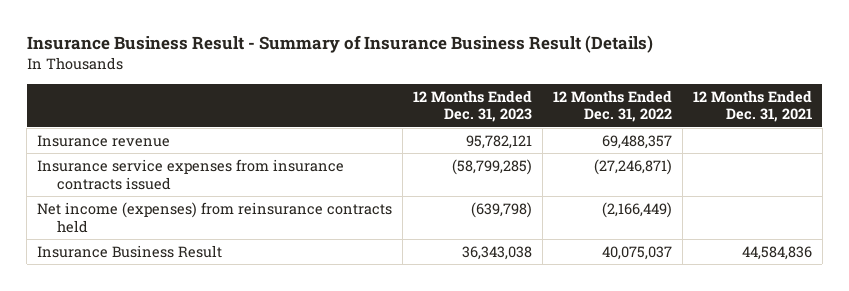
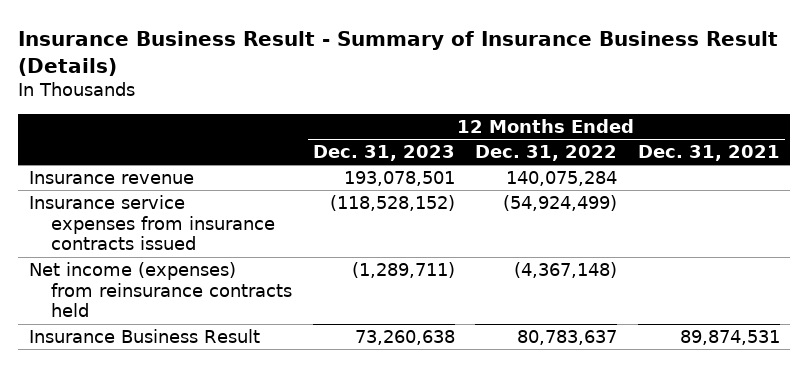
[465,134,532,149] 95,782,121 -> [343,171,455,187] 193,078,501
[601,134,672,149] 69,488,357 -> [506,171,618,187] 140,075,284
[451,158,532,175] (58,799,285) -> [329,195,455,212] (118,528,152)
[593,158,672,175] (27,246,871) -> [503,195,618,212] (54,924,499)
[470,201,532,218] (639,798) -> [351,262,455,279] (1,289,711)
[601,201,672,218] (2,166,449) -> [514,262,618,279] (4,367,148)
[461,245,532,260] 36,343,038 -> [354,330,455,346] 73,260,638
[601,245,672,260] 40,075,037 -> [517,330,618,346] 80,783,637
[741,245,812,260] 44,584,836 -> [679,330,780,346] 89,874,531

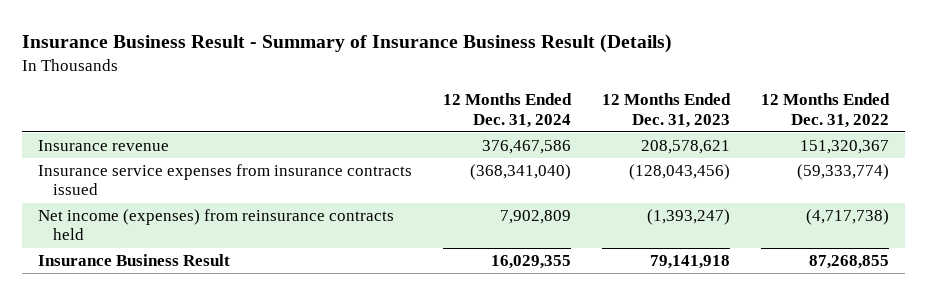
[637,145,780,162] Dec. 31, 2021 -> none
none -> [442,93,572,128] 12 Months Ended Dec. 31, 2024
[343,171,455,187] 193,078,501 -> [640,139,730,154] 208,578,621
[506,171,618,187] 140,075,284 -> [800,139,890,154] 151,320,367
[329,195,455,212] (118,528,152) -> [628,163,730,180] (128,043,456)
[503,195,618,212] (54,924,499) -> [797,163,890,180] (59,333,774)
[351,262,455,279] (1,289,711) -> [646,208,730,225] (1,393,247)
[514,262,618,279] (4,367,148) -> [806,208,890,225] (4,717,738)
[354,330,455,346] 73,260,638 -> [649,254,730,269] 79,141,918
[517,330,618,346] 80,783,637 -> [809,254,890,269] 87,268,855

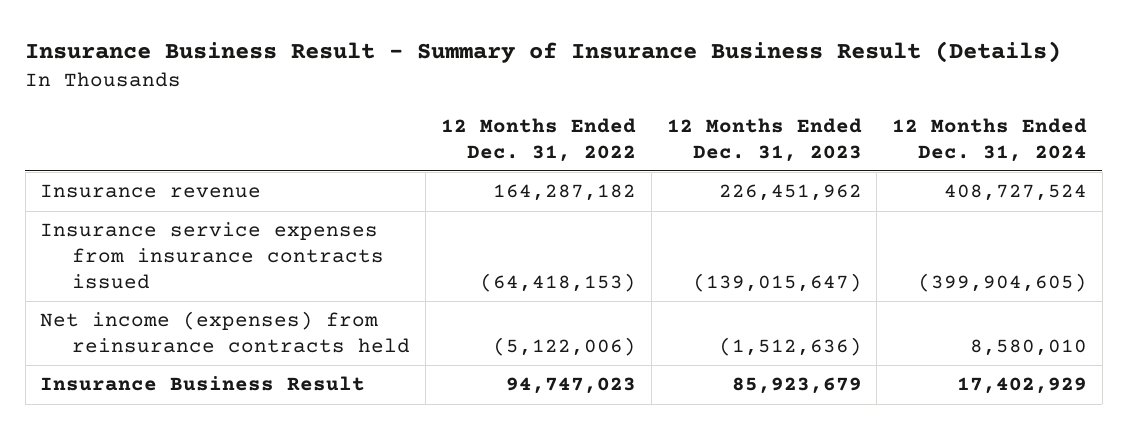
[481,139,571,154] 376,467,586 -> [944,184,1088,202] 408,727,524
[640,139,730,154] 208,578,621 -> [718,184,862,202] 226,451,962
[800,139,890,154] 151,320,367 -> [492,184,636,202] 164,287,182
[469,163,571,180] (368,341,040) -> [918,272,1088,292] (399,904,605)
[628,163,730,180] (128,043,456) -> [692,272,862,292] (139,015,647)
[797,163,890,180] (59,333,774) -> [479,272,636,292] (64,418,153)
[499,209,571,224] 7,902,809 -> [970,338,1088,356] 8,580,010
[646,208,730,225] (1,393,247) -> [718,336,862,356] (1,512,636)
[806,208,890,225] (4,717,738) -> [492,336,636,356] (5,122,006)
[490,254,571,269] 16,029,355 -> [957,377,1088,395] 17,402,929
[649,254,730,269] 79,141,918 -> [731,377,862,395] 85,923,679
[809,254,890,269] 87,268,855 -> [505,377,636,395] 94,747,023

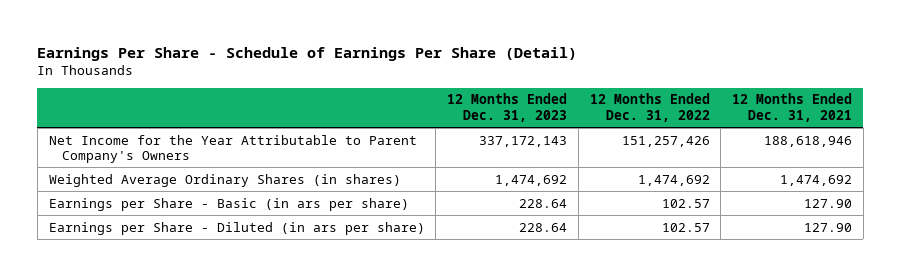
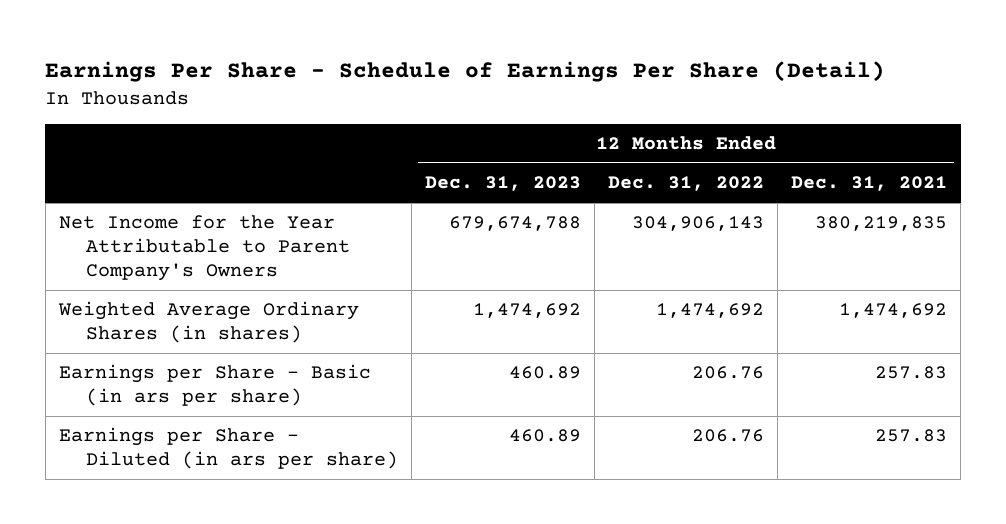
[479,135,568,147] 337,172,143 -> [449,216,582,232] 679,674,788
[621,135,710,147] 151,257,426 -> [632,216,765,232] 304,906,143
[764,135,853,147] 188,618,946 -> [815,216,948,232] 380,219,835
[519,198,568,208] 228.64 -> [509,366,582,380] 460.89
[661,198,710,208] 102.57 -> [692,366,765,380] 206.76
[804,198,853,208] 127.90 -> [875,366,948,380] 257.83
[519,222,568,232] 228.64 -> [509,429,582,443] 460.89
[661,222,710,232] 102.57 -> [692,429,765,443] 206.76
[804,222,853,232] 127.90 -> [875,429,948,443] 257.83

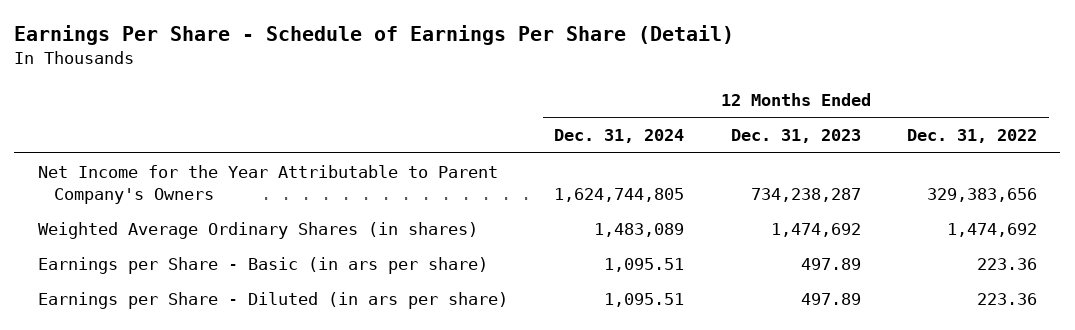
[791,176,948,192] Dec. 31, 2021 -> none
none -> [554,129,685,144] Dec. 31, 2024
[449,216,582,232] 679,674,788 -> [750,187,861,202] 734,238,287
[632,216,765,232] 304,906,143 -> [927,187,1038,202] 329,383,656
[509,366,582,380] 460.89 -> [800,258,861,271] 497.89
[692,366,765,380] 206.76 -> [977,258,1038,271] 223.36
[509,429,582,443] 460.89 -> [800,293,861,306] 497.89
[692,429,765,443] 206.76 -> [977,293,1038,306] 223.36

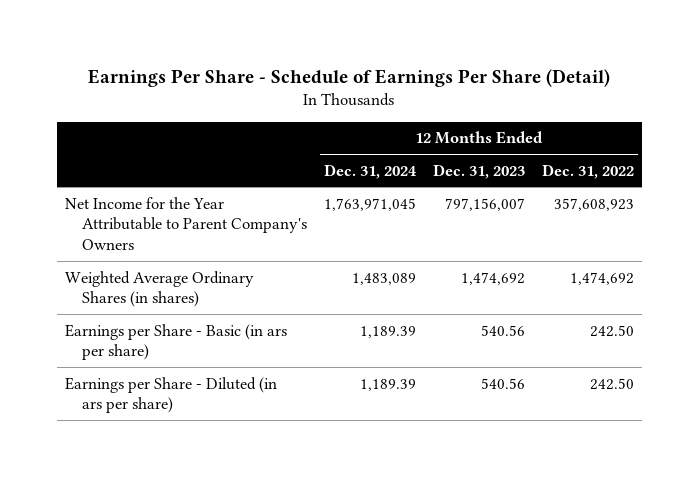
[554,187,685,202] 1,624,744,805 -> [324,197,417,211] 1,763,971,045
[750,187,861,202] 734,238,287 -> [444,197,525,211] 797,156,007
[927,187,1038,202] 329,383,656 -> [553,197,634,211] 357,608,923
[604,258,685,273] 1,095.51 -> [360,325,417,338] 1,189.39
[800,258,861,271] 497.89 -> [480,324,525,336] 540.56
[977,258,1038,271] 223.36 -> [589,324,634,337] 242.50
[604,293,685,308] 1,095.51 -> [360,378,417,391] 1,189.39
[800,293,861,306] 497.89 -> [480,377,525,389] 540.56
[977,293,1038,306] 223.36 -> [589,377,634,390] 242.50

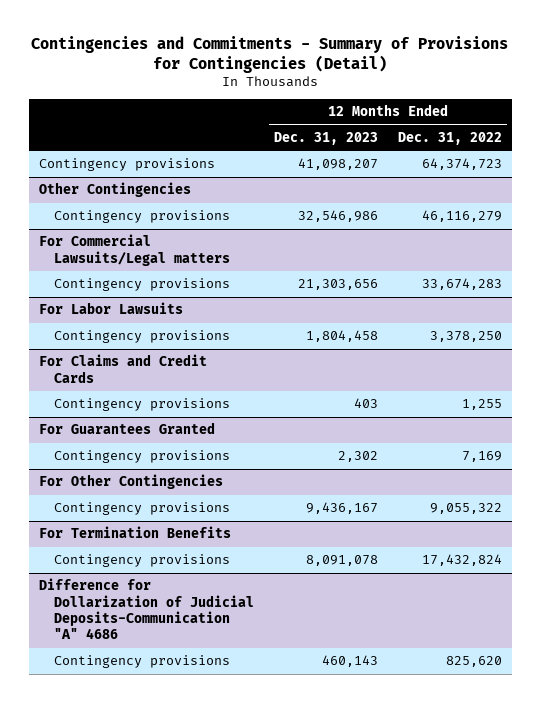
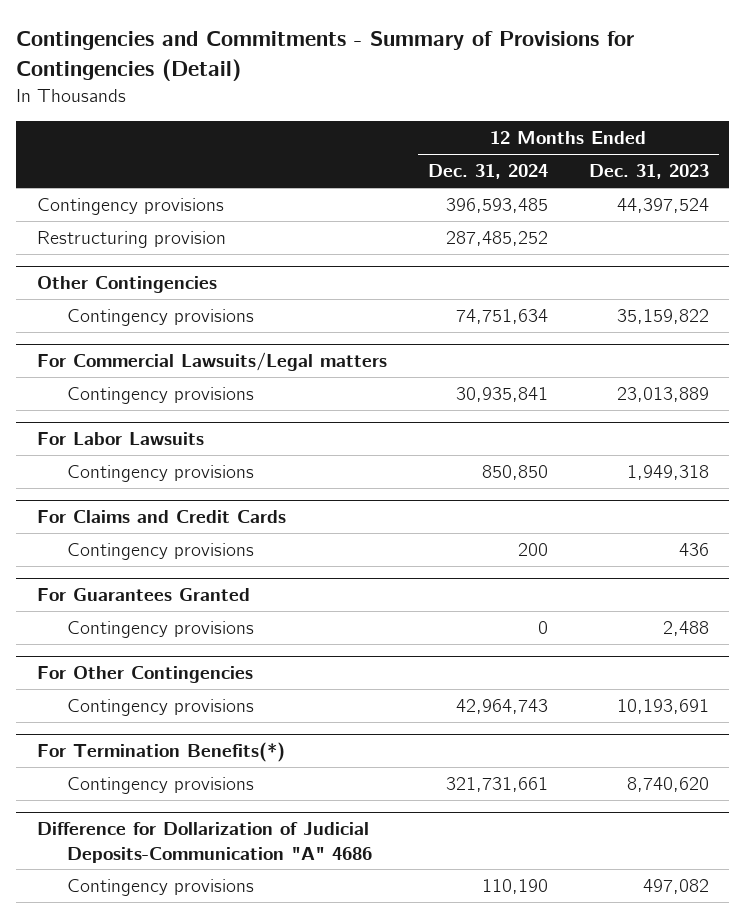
[398,131,503,145] Dec. 31, 2022 -> none
none -> [427,164,548,180] Dec. 31, 2024
[298,158,379,171] 41,098,207 -> [616,198,709,214] 44,397,524
none -> [36,231,226,249] Restructuring provision
[298,210,379,223] 32,546,986 -> [616,309,709,325] 35,159,822
[298,279,379,291] 21,303,656 -> [616,387,709,403] 23,013,889
[306,330,379,343] 1,804,458 -> [626,465,709,481] 1,949,318
[354,398,379,409] 403 -> [678,543,709,557] 436
[338,451,379,463] 2,302 -> [662,621,709,637] 2,488
[306,502,379,515] 9,436,167 -> [616,699,709,715] 10,193,691
[38,526,231,539] For Termination Benefits -> [36,742,285,763] For Termination Benefits(*)
[306,555,379,567] 8,091,078 -> [626,777,709,793] 8,740,620
[322,655,379,668] 460,143 -> [642,879,709,895] 497,082

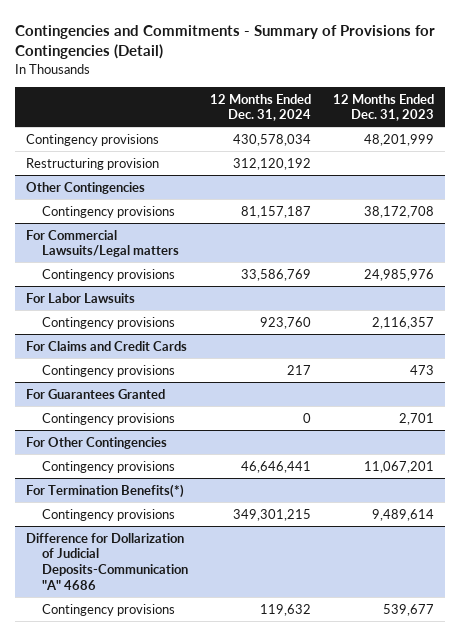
[445,198,548,214] 396,593,485 -> [232,133,311,146] 430,578,034
[616,198,709,214] 44,397,524 -> [363,133,434,146] 48,201,999
[445,231,548,247] 287,485,252 -> [232,157,311,170] 312,120,192
[455,309,548,325] 74,751,634 -> [240,205,311,218] 81,157,187
[616,309,709,325] 35,159,822 -> [363,205,434,218] 38,172,708
[455,387,548,403] 30,935,841 -> [240,268,311,281] 33,586,769
[616,387,709,403] 23,013,889 -> [363,268,434,281] 24,985,976
[481,465,548,481] 850,850 -> [259,316,311,329] 923,760
[626,465,709,481] 1,949,318 -> [371,316,434,329] 2,116,357
[517,543,548,557] 200 -> [286,364,311,375] 217
[678,543,709,557] 436 -> [409,364,434,375] 473
[662,621,709,637] 2,488 -> [398,412,434,425] 2,701
[455,699,548,715] 42,964,743 -> [240,460,311,473] 46,646,441
[616,699,709,715] 10,193,691 -> [363,460,434,473] 11,067,201
[445,777,548,793] 321,731,661 -> [232,508,311,521] 349,301,215
[626,777,709,793] 8,740,620 -> [371,508,434,521] 9,489,614
[481,879,548,895] 110,190 -> [259,603,311,616] 119,632
[642,879,709,895] 497,082 -> [382,603,434,616] 539,677

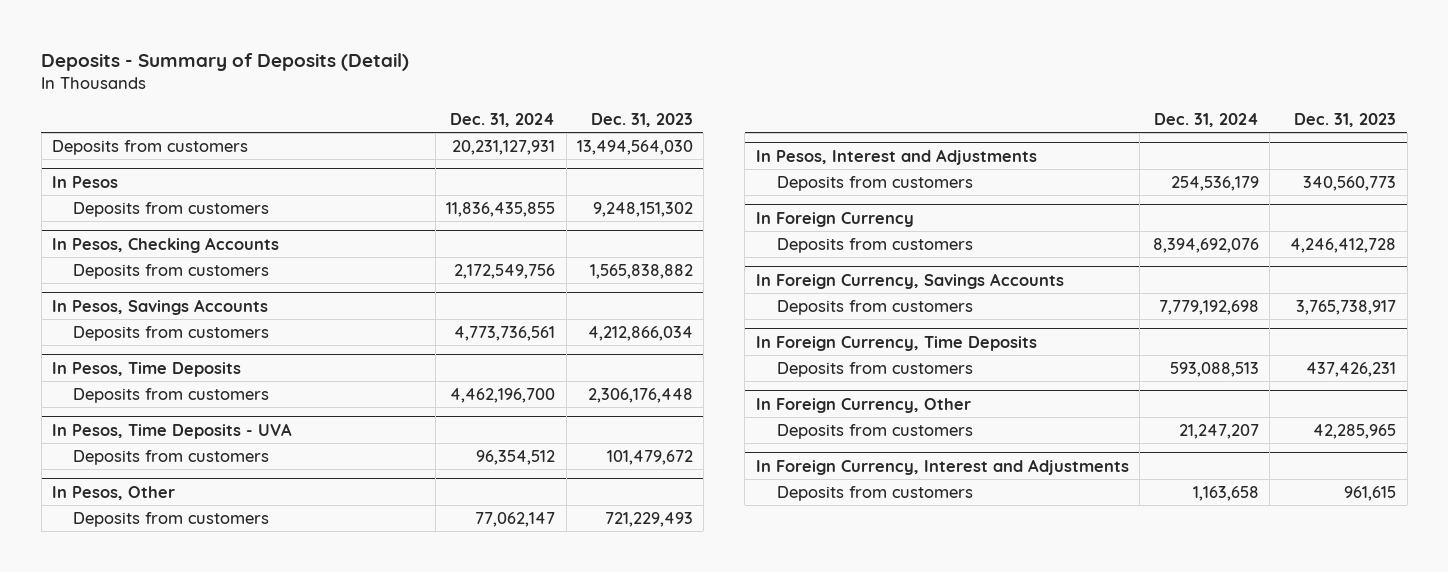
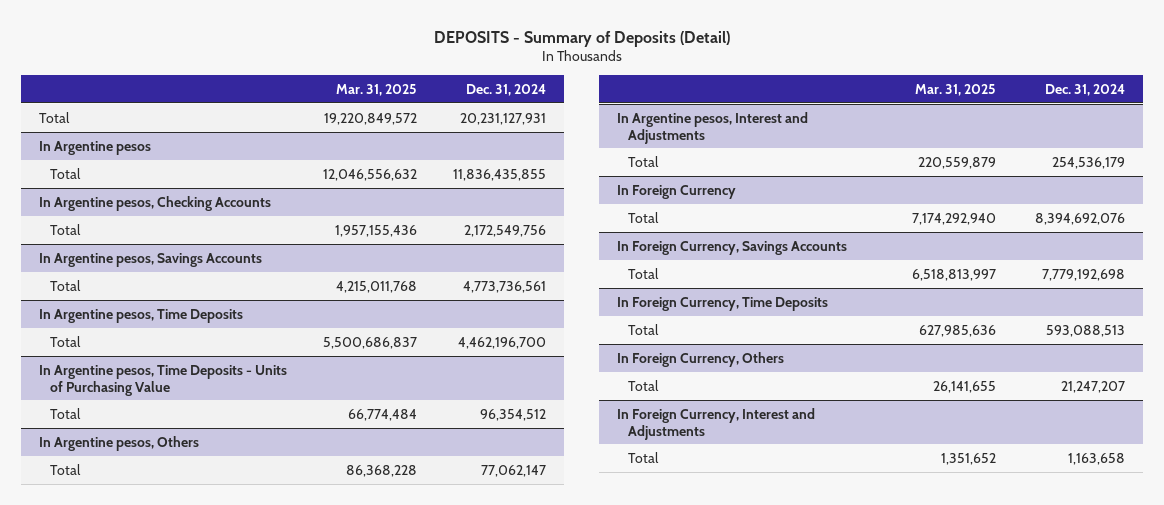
[41,52,410,71] Deposits - Summary of Deposits (Detail) -> [433,30,730,47] DEPOSITS - Summary of Deposits (Detail)
[590,112,693,127] Dec. 31, 2023 -> none
none -> [336,84,418,97] Mar. 31, 2025
[51,422,292,439] In Pesos, Time Deposits - UVA -> none
[51,139,248,155] Deposits from customers -> [39,111,71,123] Total
[51,175,118,188] In Pesos -> [39,140,152,155] In Argentine pesos
[72,201,269,217] Deposits from customers -> [50,167,82,179] Total
[51,236,279,253] In Pesos, Checking Accounts -> [39,195,272,211] In Argentine pesos, Checking Accounts
[72,263,269,279] Deposits from customers -> [50,223,82,235] Total
[51,298,268,315] In Pesos, Savings Accounts -> [39,252,263,267] In Argentine pesos, Savings Accounts
[72,325,269,341] Deposits from customers -> [50,279,82,291] Total
[51,361,241,377] In Pesos, Time Deposits -> [39,308,244,323] In Argentine pesos, Time Deposits
[72,387,269,403] Deposits from customers -> [50,335,82,347] Total
none -> [39,364,288,396] In Argentine pesos, Time Deposits - Units of Purchasing Value
[72,449,269,465] Deposits from customers -> [50,407,82,419] Total
[51,485,175,500] In Pesos, Other -> [39,435,200,451] In Argentine pesos, Others
[72,511,269,527] Deposits from customers -> [50,463,82,475] Total
[755,148,1037,165] In Pesos, Interest and Adjustments -> [617,111,809,144] In Argentine pesos, Interest and Adjustments
[776,175,973,191] Deposits from customers -> [628,155,660,167] Total
[776,237,973,253] Deposits from customers -> [628,211,660,223] Total
[776,299,973,315] Deposits from customers -> [628,267,660,279] Total
[776,361,973,377] Deposits from customers -> [628,323,660,335] Total
[755,397,971,413] In Foreign Currency, Other -> [617,351,785,367] In Foreign Currency, Others
[776,423,973,439] Deposits from customers -> [628,379,660,391] Total
[776,485,973,501] Deposits from customers -> [628,451,660,463] Total

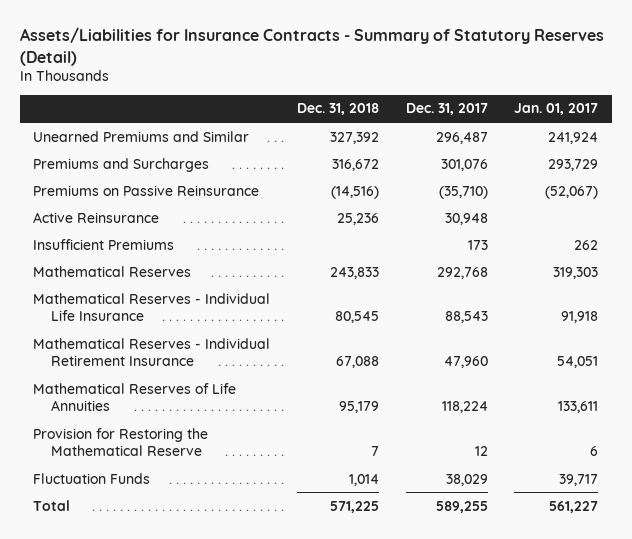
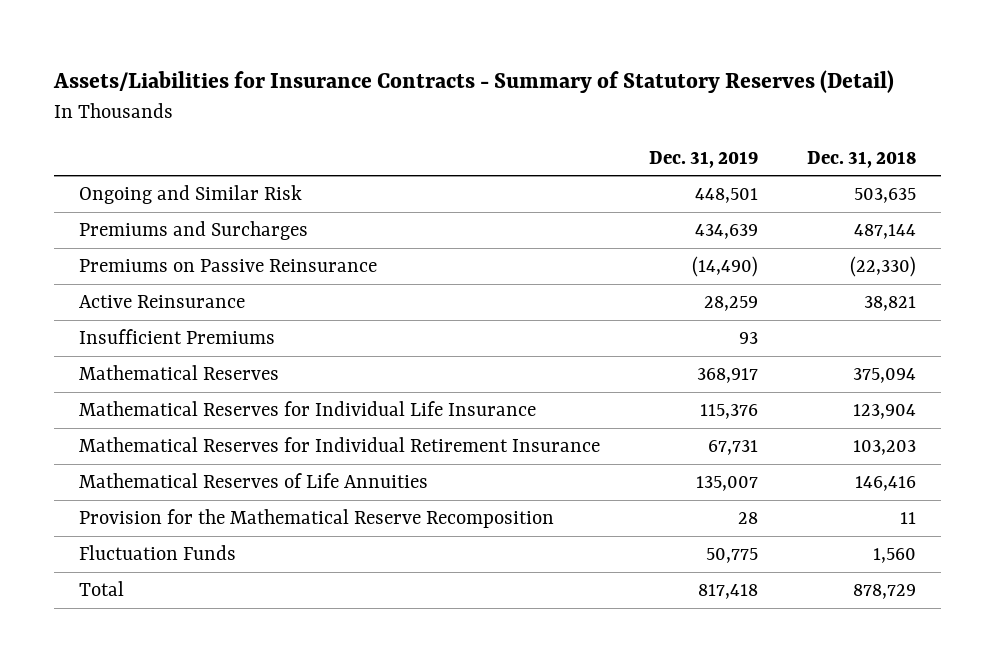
[405,103,488,116] Dec. 31, 2017 -> none
[514,103,599,116] Jan. 01, 2017 -> none
none -> [648,150,758,168] Dec. 31, 2019
[33,130,250,142] Unearned Premiums and Similar -> none
none -> [78,185,302,205] Ongoing and Similar Risk
[331,158,379,171] 316,672 -> [854,224,917,240] 487,144
[330,185,379,199] (14,516) -> [850,256,917,278] (22,330)
[336,212,379,225] 25,236 -> [864,296,917,312] 38,821
[329,266,379,279] 243,833 -> [853,368,917,384] 375,094
[33,292,271,321] Mathematical Reserves - Individual Life Insurance -> [78,401,536,417] Mathematical Reserves for Individual Life Insurance
[334,310,379,323] 80,545 -> [853,404,917,420] 123,904
[33,337,271,366] Mathematical Reserves - Individual Retirement Insurance -> [78,437,600,453] Mathematical Reserves for Individual Retirement Insurance
[335,355,379,368] 67,088 -> [853,440,917,456] 103,203
[338,400,379,413] 95,179 -> [855,476,917,492] 146,416
[33,427,209,456] Provision for Restoring the Mathematical Reserve -> [78,509,554,529] Provision for the Mathematical Reserve Recomposition
[370,445,379,456] 7 -> [900,512,917,525] 11
[348,473,379,486] 1,014 -> [873,548,917,564] 1,560
[329,500,379,513] 571,225 -> [853,584,917,600] 878,729

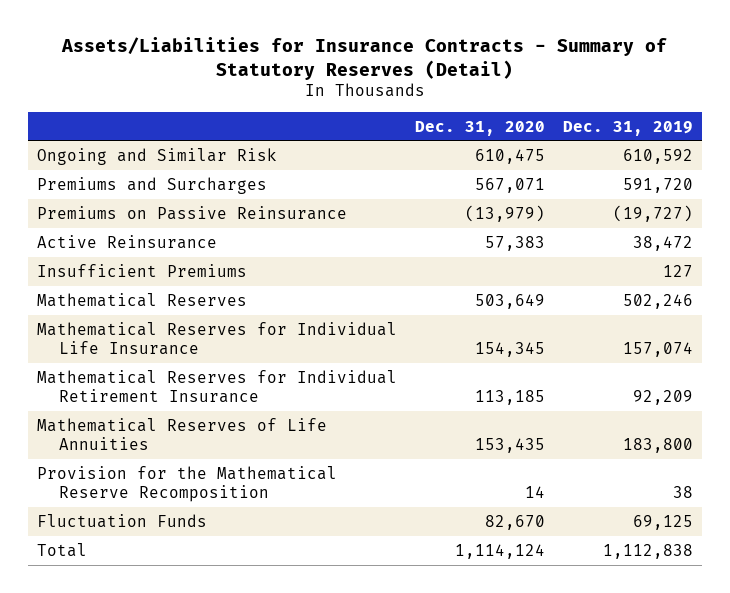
[807,150,917,168] Dec. 31, 2018 -> none
none -> [415,120,546,136] Dec. 31, 2020
[694,188,758,204] 448,501 -> [623,148,694,164] 610,592
[694,224,758,240] 434,639 -> [623,177,694,193] 591,720
[691,256,758,278] (14,490) -> [613,204,694,222] (19,727)
[703,296,758,312] 28,259 -> [633,235,694,251] 38,472
[738,332,758,345] 93 -> [663,264,694,277] 127
[696,368,758,384] 368,917 -> [623,293,694,309] 502,246
[699,404,758,420] 115,376 -> [623,341,694,357] 157,074
[707,440,758,456] 67,731 -> [633,389,694,405] 92,209
[695,476,758,492] 135,007 -> [623,437,694,453] 183,800
[737,512,758,525] 28 -> [673,485,694,498] 38
[705,548,758,564] 50,775 -> [633,514,694,530] 69,125
[697,584,758,600] 817,418 -> [603,543,694,559] 1,112,838

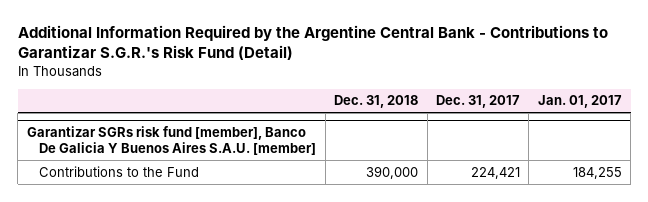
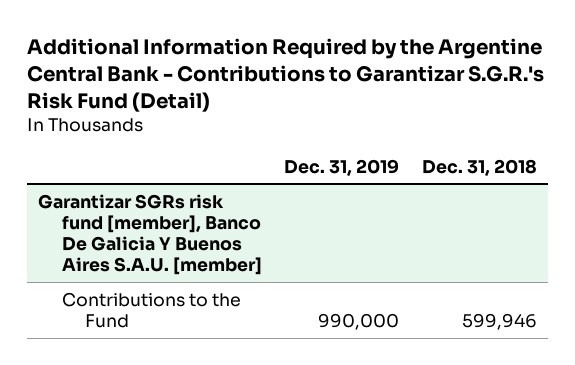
[435,95,520,109] Dec. 31, 2017 -> none
[537,95,622,109] Jan. 01, 2017 -> none
none -> [284,158,400,176] Dec. 31, 2019
[366,165,419,179] 390,000 -> [461,312,537,330] 599,946

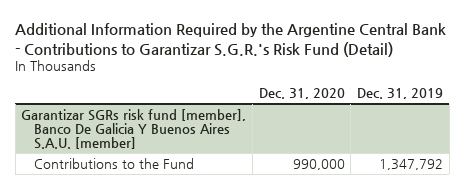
[421,158,537,176] Dec. 31, 2018 -> none
none -> [258,88,345,100] Dec. 31, 2020
[318,312,400,330] 990,000 -> [379,158,444,170] 1,347,792

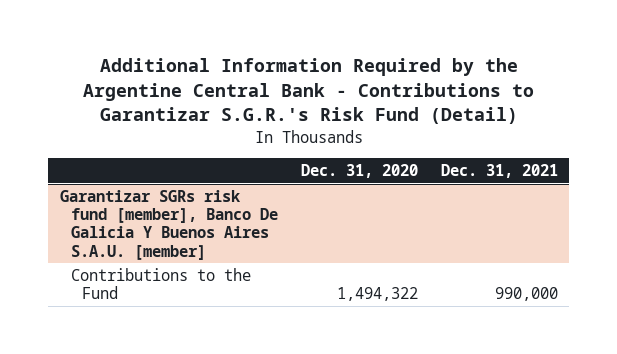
[357,88,444,100] Dec. 31, 2019 -> none
none -> [440,164,558,179] Dec. 31, 2021
[292,158,345,170] 990,000 -> [336,287,418,302] 1,494,322

